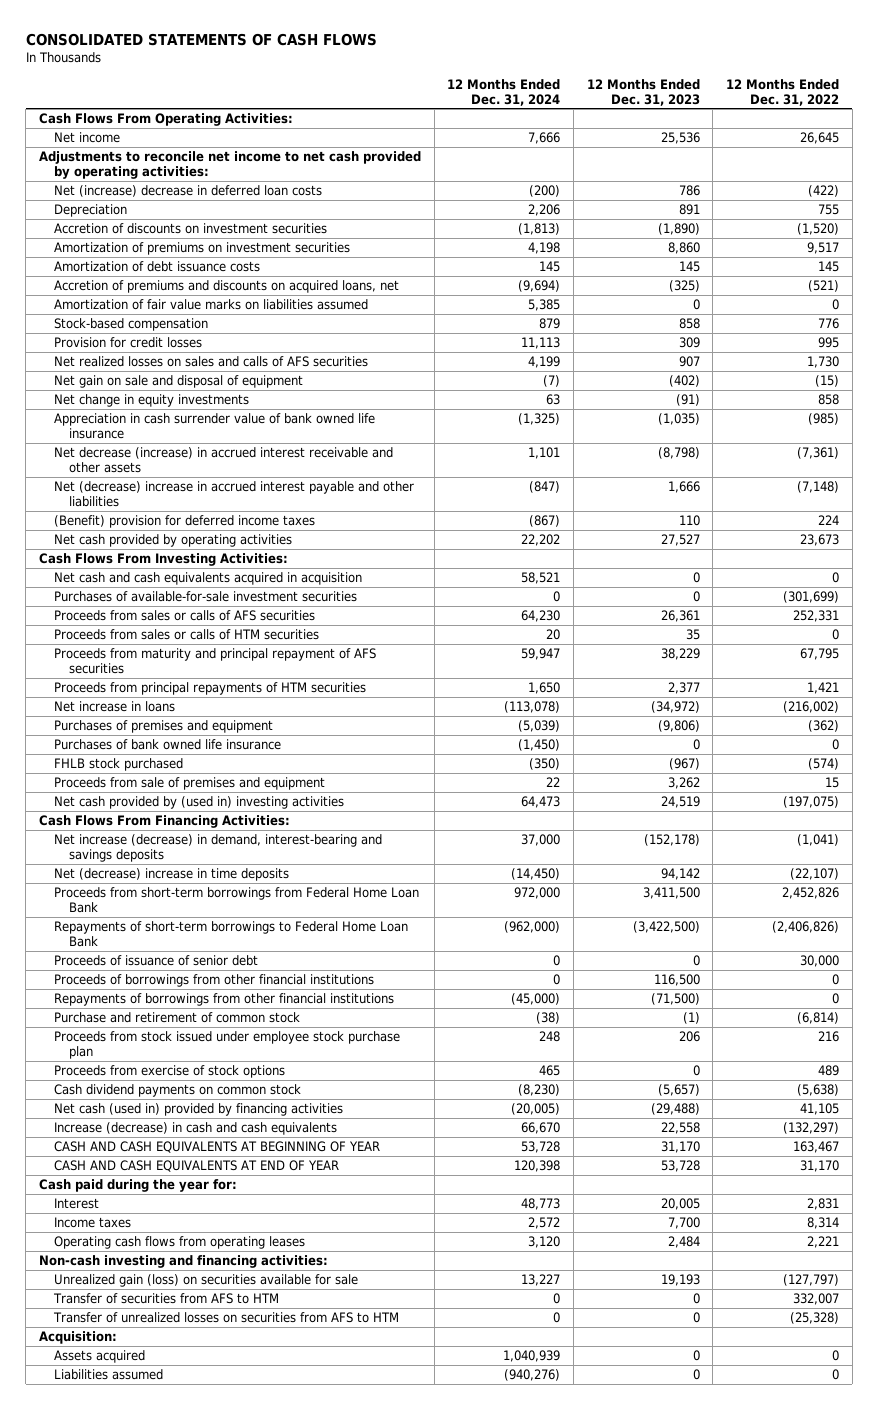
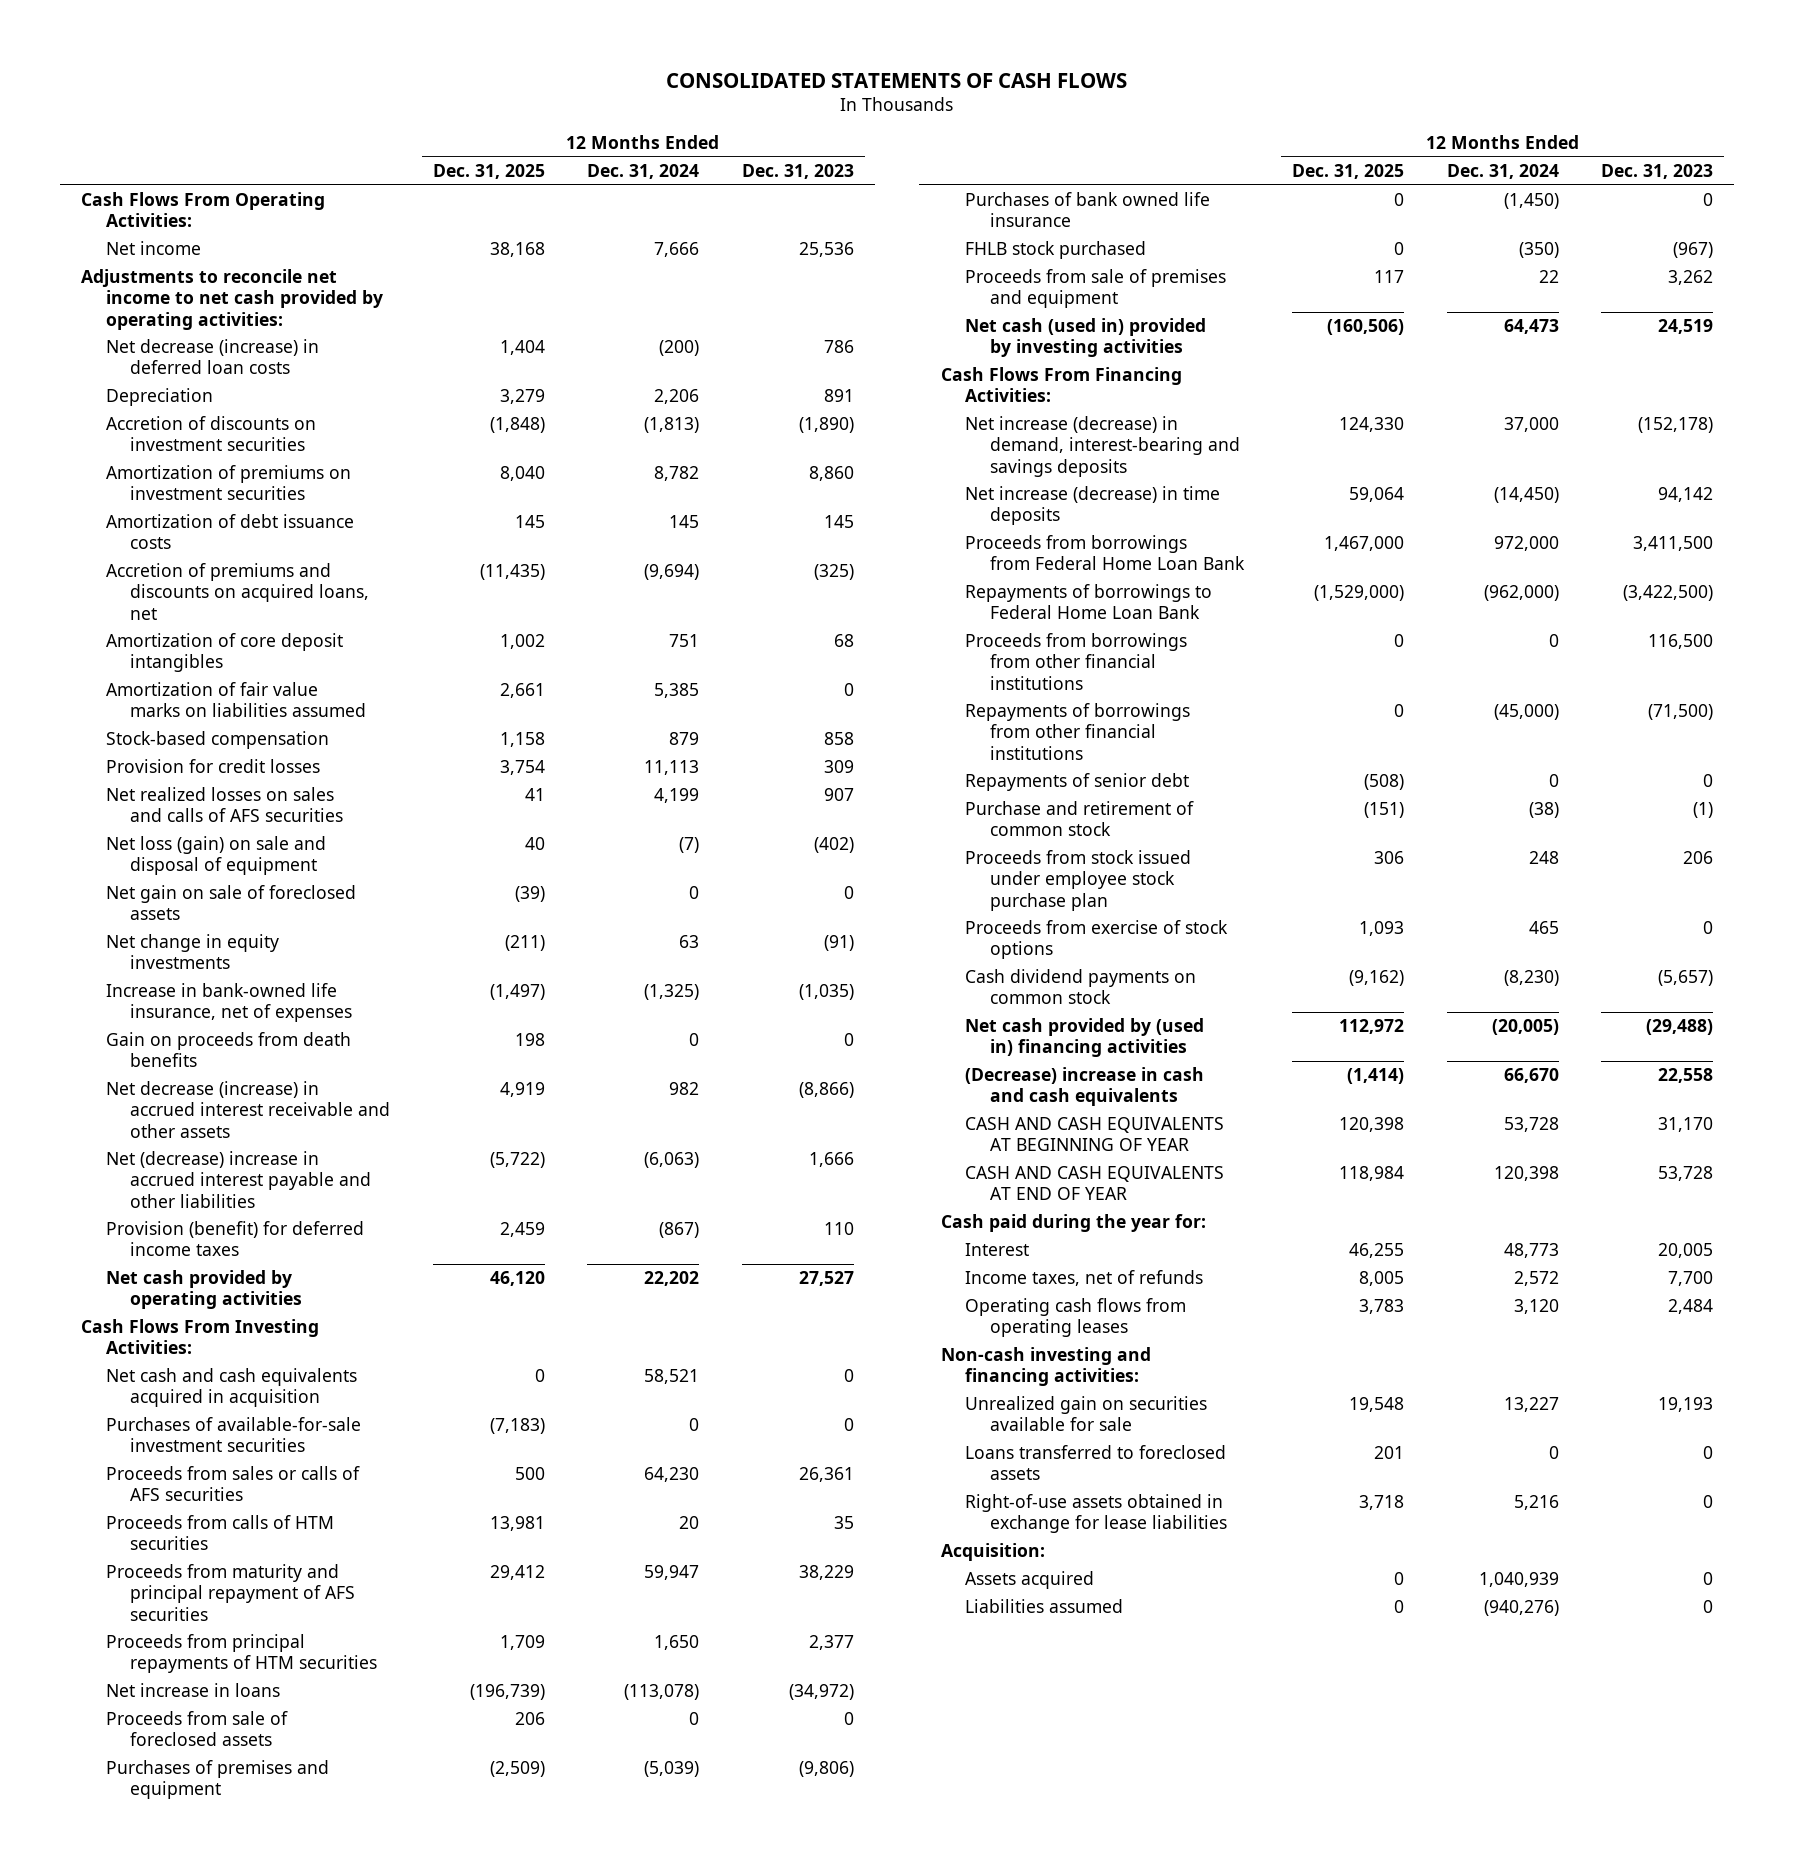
[726,78,840,106] 12 Months Ended Dec. 31, 2022 -> none
none -> [432,164,545,180] Dec. 31, 2025
[54,184,323,197] Net (increase) decrease in deferred loan costs -> [105,339,319,375] Net decrease (increase) in deferred loan costs
[528,241,561,254] 4,198 -> [654,466,700,482] 8,782
none -> [105,633,343,673] Amortization of core deposit intangibles
[54,374,304,388] Net gain on sale and disposal of equipment -> [105,836,326,876] Net loss (gain) on sale and disposal of equipment
none -> [105,885,356,921] Net gain on sale of foreclosed assets
[54,412,376,439] Appreciation in cash surrender value of bank owned life insurance -> [105,983,353,1023] Increase in bank-owned life insurance, net of expenses
none -> [105,1032,351,1068] Gain on proceeds from death benefits
[528,446,561,459] 1,101 -> [669,1082,700,1096] 982
[657,446,700,459] (8,798) -> [798,1082,854,1099] (8,866)
[529,480,561,493] (847) -> [644,1152,700,1169] (6,063)
[54,514,316,528] (Benefit) provision for deferred income taxes -> [105,1221,364,1257] Provision (benefit) for deferred income taxes
[54,628,320,640] Proceeds from sales or calls of HTM securities -> [105,1515,334,1551] Proceeds from calls of HTM securities
none -> [105,1711,288,1747] Proceeds from sale of foreclosed assets
[54,795,345,809] Net cash provided by (used in) investing activities -> [965,318,1207,358] Net cash (used in) provided by investing activities
[54,954,259,966] Proceeds of issuance of senior debt -> none
[54,867,290,881] Net (decrease) increase in time deposits -> [965,486,1221,526] Net increase (decrease) in time deposits
[54,886,420,913] Proceeds from short-term borrowings from Federal Home Loan Bank -> [965,535,1245,571] Proceeds from borrowings from Federal Home Loan Bank
[54,920,409,947] Repayments of short-term borrowings to Federal Home Loan Bank -> [965,584,1213,620] Repayments of borrowings to Federal Home Loan Bank
[54,973,375,987] Proceeds of borrowings from other financial institutions -> [965,633,1188,690] Proceeds from borrowings from other financial institutions
none -> [965,773,1190,792] Repayments of senior debt
[54,1102,344,1116] Net cash (used in) provided by financing activities -> [965,1018,1205,1058] Net cash provided by (used in) financing activities
[54,1121,338,1135] Increase (decrease) in cash and cash equivalents -> [965,1067,1205,1107] (Decrease) increase in cash and cash equivalents
[54,1216,132,1228] Income taxes -> [965,1270,1204,1287] Income taxes, net of refunds
[53,1292,280,1304] Transfer of securities from AFS to HTM -> none
[53,1311,400,1323] Transfer of unrealized losses on securities from AFS to HTM -> none
[54,1273,359,1287] Unrealized gain (loss) on securities available for sale -> [965,1396,1208,1432] Unrealized gain on securities available for sale
none -> [965,1445,1227,1481] Loans transferred to foreclosed assets
none -> [965,1494,1227,1534] Right-of-use assets obtained in exchange for lease liabilities

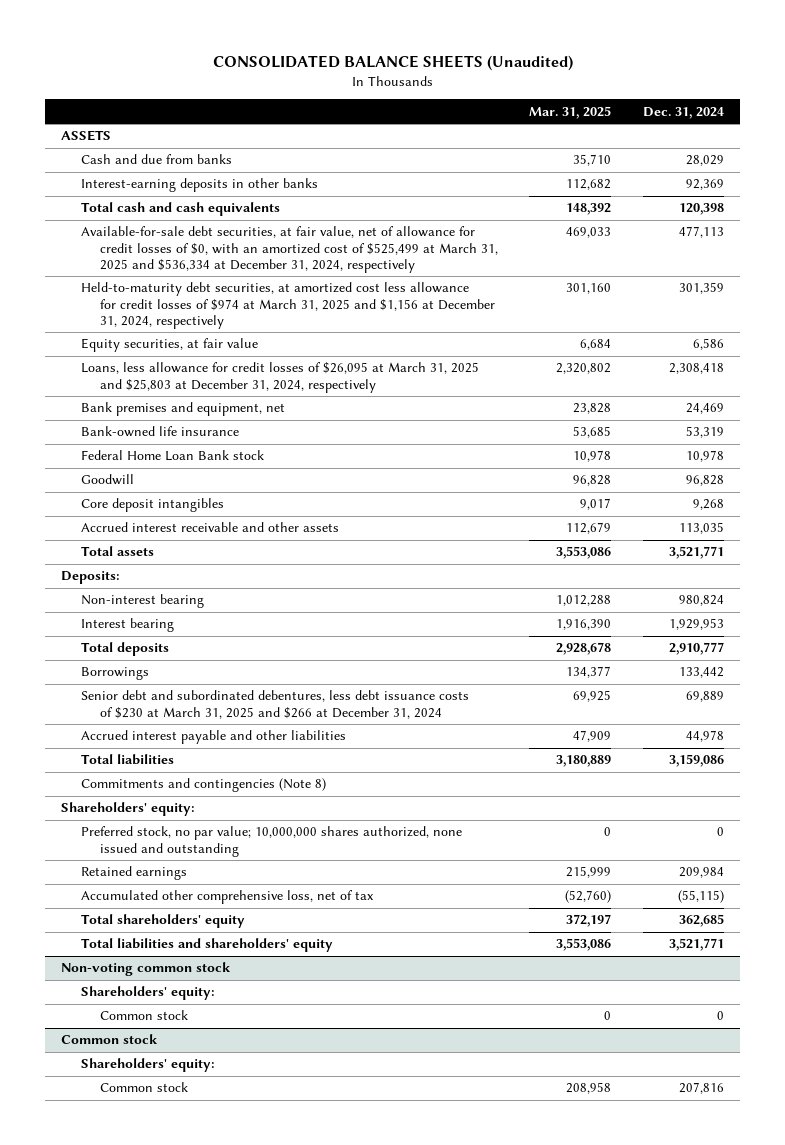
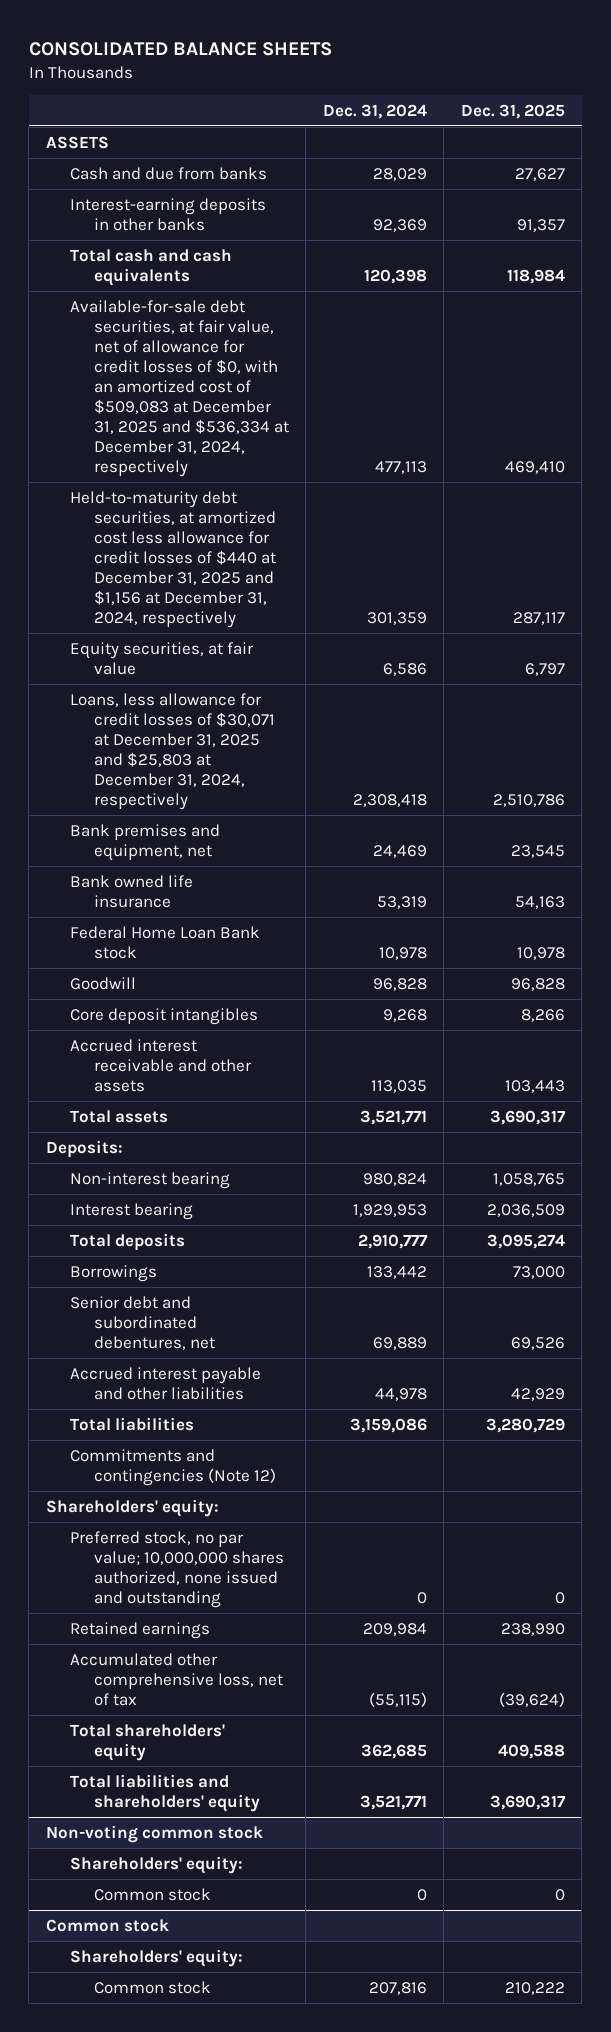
[212,54,573,71] CONSOLIDATED BALANCE SHEETS (Unaudited) -> [28,42,332,57] CONSOLIDATED BALANCE SHEETS
[529,105,612,119] Mar. 31, 2025 -> none
none -> [460,103,565,119] Dec. 31, 2025
[80,226,498,273] Available-for-sale debt securities, at fair value, net of allowance for credit losses of $0, with an amortized cost of $525,499 at March 31, 2025 and $536,334 at December 31, 2024, respectively -> [69,299,289,477] Available-for-sale debt securities, at fair value, net of allowance for credit losses of $0, with an amortized cost of $509,083 at December 31, 2025 and $536,334 at December 31, 2024, respectively
[80,282,495,329] Held-to-maturity debt securities, at amortized cost less allowance for credit losses of $974 at March 31, 2025 and $1,156 at December 31, 2024, respectively -> [69,490,276,628] Held-to-maturity debt securities, at amortized cost less allowance for credit losses of $440 at December 31, 2025 and $1,156 at December 31, 2024, respectively
[80,362,479,393] Loans, less allowance for credit losses of $26,095 at March 31, 2025 and $25,803 at December 31, 2024, respectively -> [69,692,275,810] Loans, less allowance for credit losses of $30,071 at December 31, 2025 and $25,803 at December 31, 2024, respectively
[80,426,239,438] Bank-owned life insurance -> [69,874,193,908] Bank owned life insurance
[80,690,469,719] Senior debt and subordinated debentures, less debt issuance costs of $230 at March 31, 2025 and $266 at December 31, 2024 -> [69,1295,215,1350] Senior debt and subordinated debentures, net
[80,778,326,793] Commitments and contingencies (Note 8) -> [69,1448,276,1486] Commitments and contingencies (Note 12)

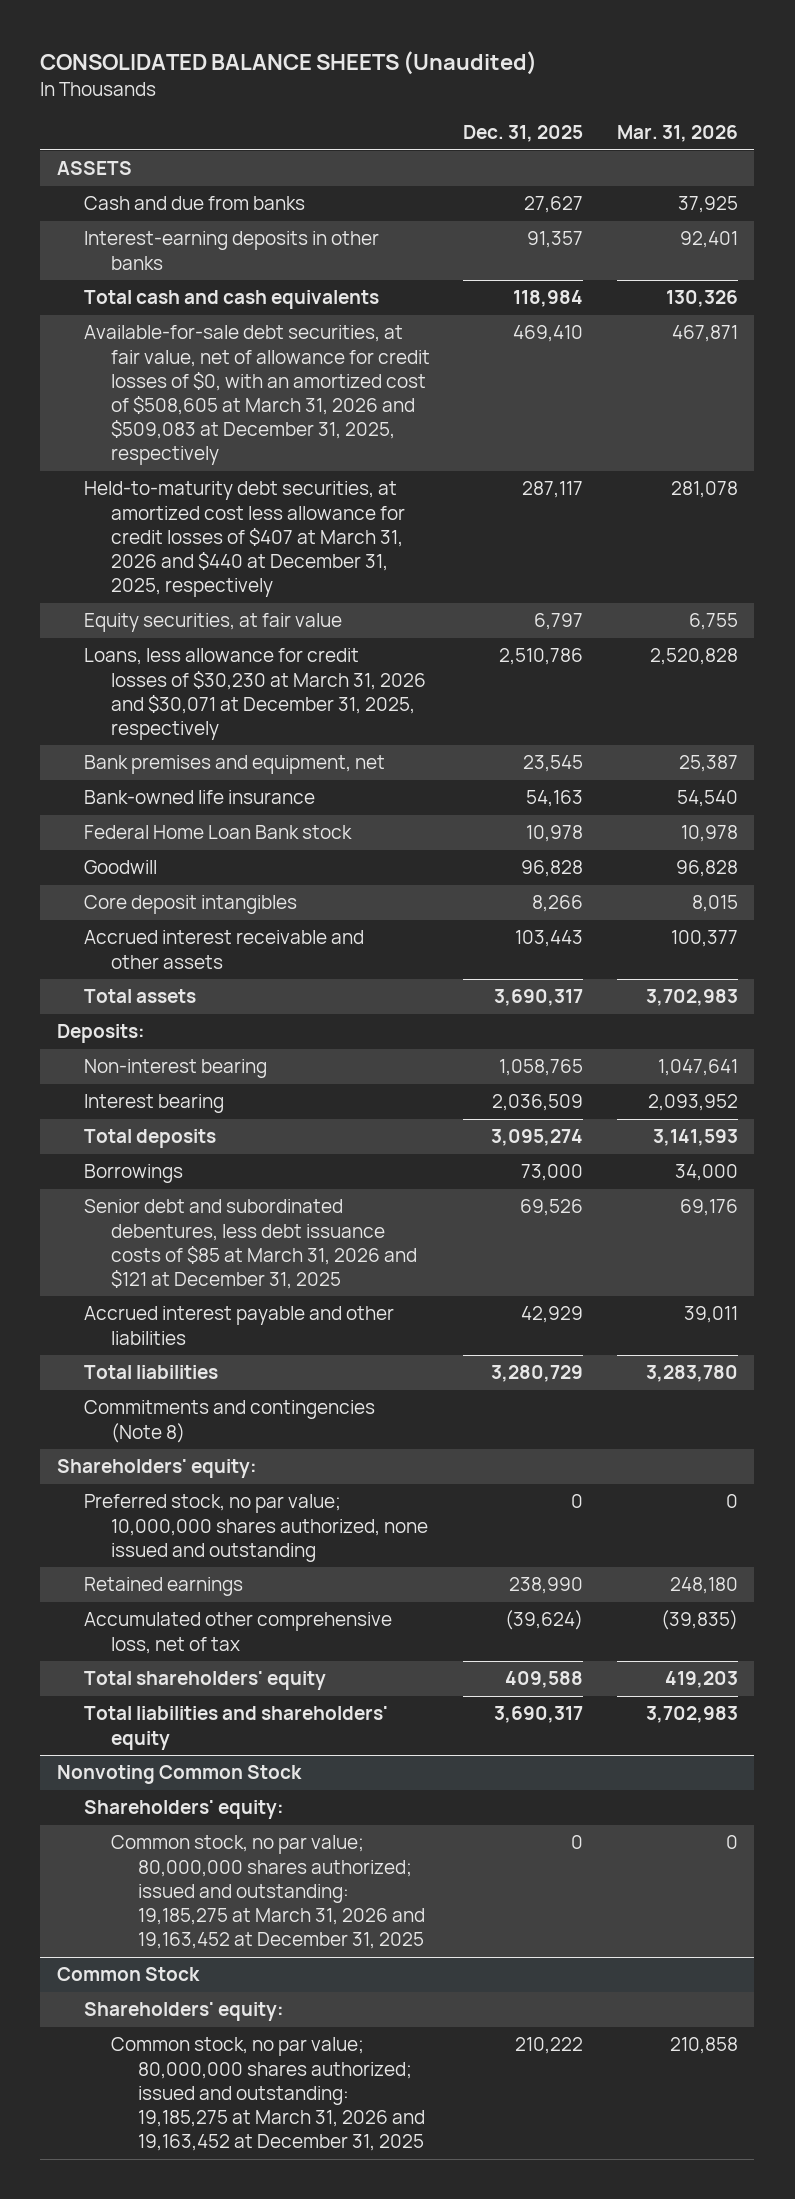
[28,42,332,57] CONSOLIDATED BALANCE SHEETS -> [40,50,538,75] CONSOLIDATED BALANCE SHEETS (Unaudited)
[322,103,427,119] Dec. 31, 2024 -> none
none -> [616,124,738,142] Mar. 31, 2026
[69,299,289,477] Available-for-sale debt securities, at fair value, net of allowance for credit losses of $0, with an amortized cost of $509,083 at December 31, 2025 and $536,334 at December 31, 2024, respectively -> [84,325,431,466] Available-for-sale debt securities, at fair value, net of allowance for credit losses of $0, with an amortized cost of $508,605 at March 31, 2026 and $509,083 at December 31, 2025, respectively
[69,490,276,628] Held-to-maturity debt securities, at amortized cost less allowance for credit losses of $440 at December 31, 2025 and $1,156 at December 31, 2024, respectively -> [84,481,406,597] Held-to-maturity debt securities, at amortized cost less allowance for credit losses of $407 at March 31, 2026 and $440 at December 31, 2025, respectively
[69,692,275,810] Loans, less allowance for credit losses of $30,071 at December 31, 2025 and $25,803 at December 31, 2024, respectively -> [84,648,427,740] Loans, less allowance for credit losses of $30,230 at March 31, 2026 and $30,071 at December 31, 2025, respectively
[69,874,193,908] Bank owned life insurance -> [84,790,316,805] Bank-owned life insurance
[69,1295,215,1350] Senior debt and subordinated debentures, net -> [84,1199,418,1289] Senior debt and subordinated debentures, less debt issuance costs of $85 at March 31, 2026 and $121 at December 31, 2025
[69,1448,276,1486] Commitments and contingencies (Note 12) -> [84,1400,376,1443] Commitments and contingencies (Note 8)
[45,1824,263,1843] Non-voting common stock -> [57,1765,303,1785] Nonvoting Common Stock
[93,1887,211,1901] Common stock -> [111,1835,426,1949] Common stock, no par value; 80,000,000 shares authorized; issued and outstanding: 19,185,275 at March 31, 2026 and 19,163,452 at December 31, 2025
[45,1918,169,1932] Common stock -> [57,1967,201,1982] Common Stock
[93,1980,211,1994] Common stock -> [111,2037,426,2151] Common stock, no par value; 80,000,000 shares authorized; issued and outstanding: 19,185,275 at March 31, 2026 and 19,163,452 at December 31, 2025

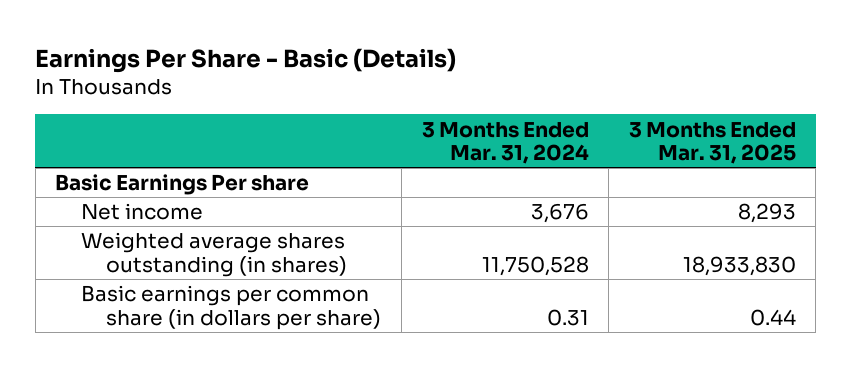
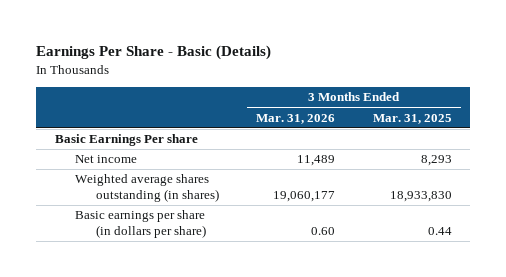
[421,121,589,165] 3 Months Ended Mar. 31, 2024 -> none
none -> [256,113,336,124] Mar. 31, 2026
[80,285,382,330] Basic earnings per common share (in dollars per share) -> [75,210,206,238] Basic earnings per share (in dollars per share)

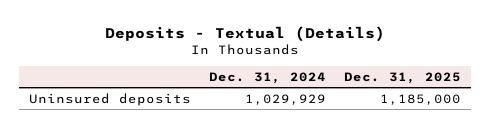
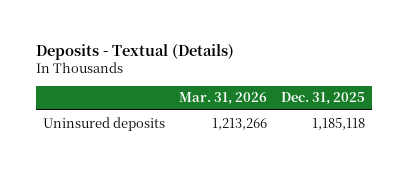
[208,72,326,85] Dec. 31, 2024 -> none
none -> [179,92,268,106] Mar. 31, 2026
[380,93,462,105] 1,185,000 -> [312,117,366,130] 1,185,118

